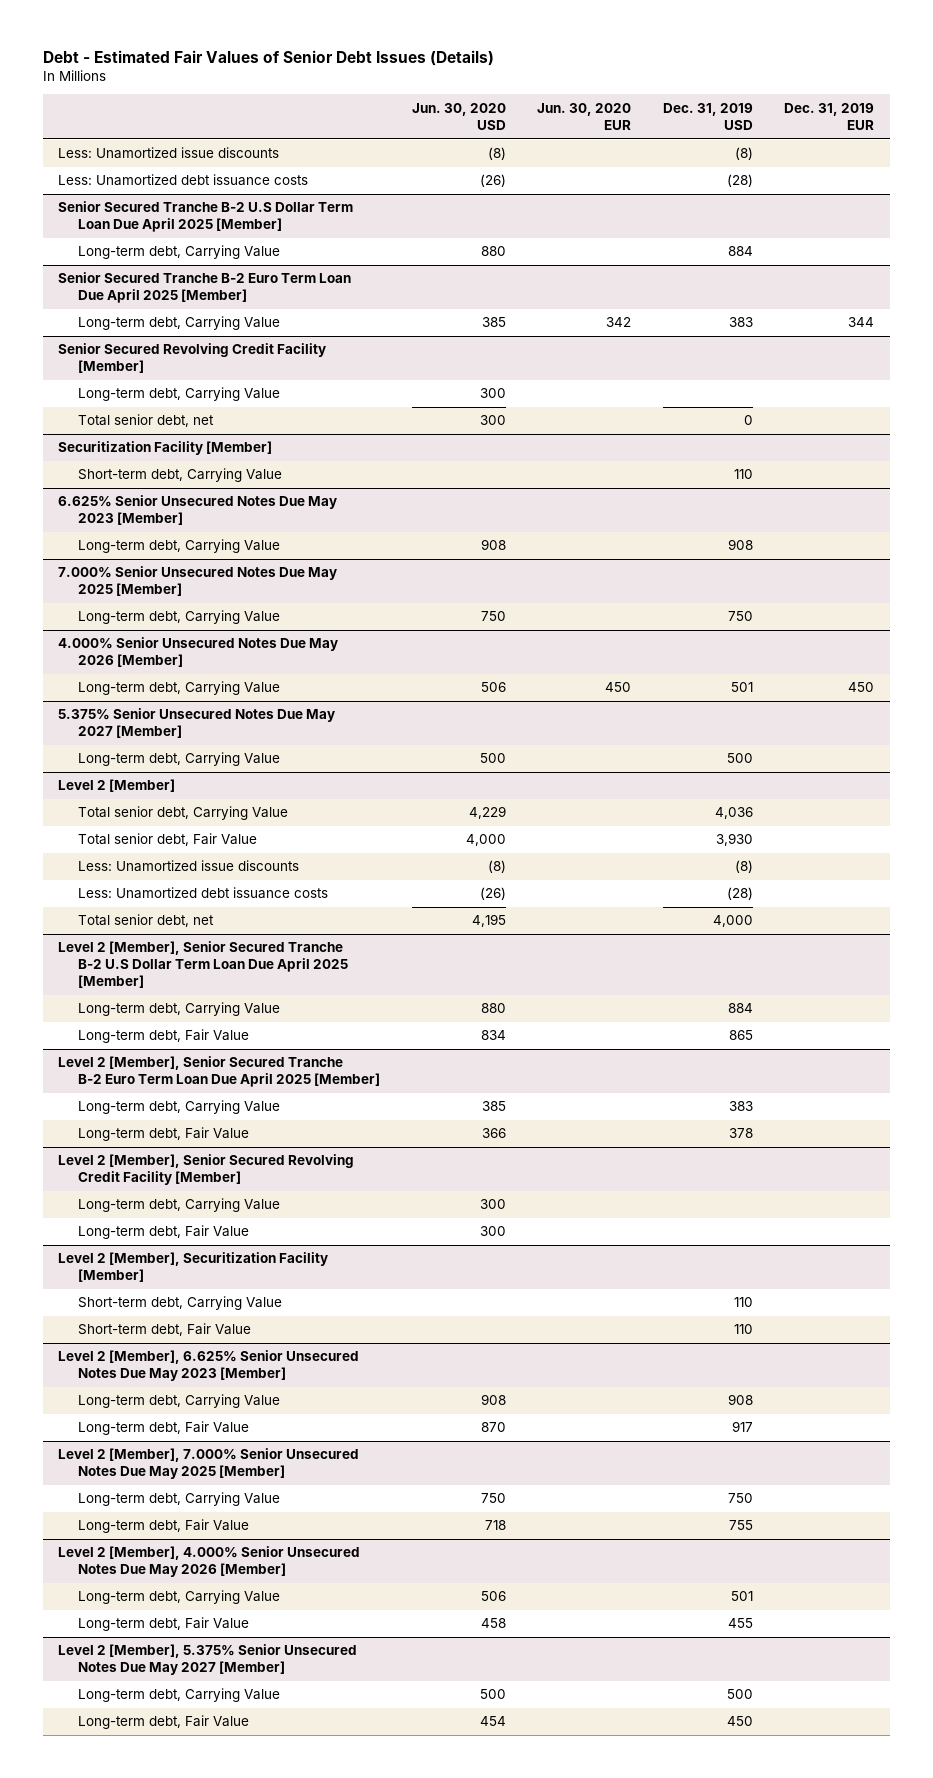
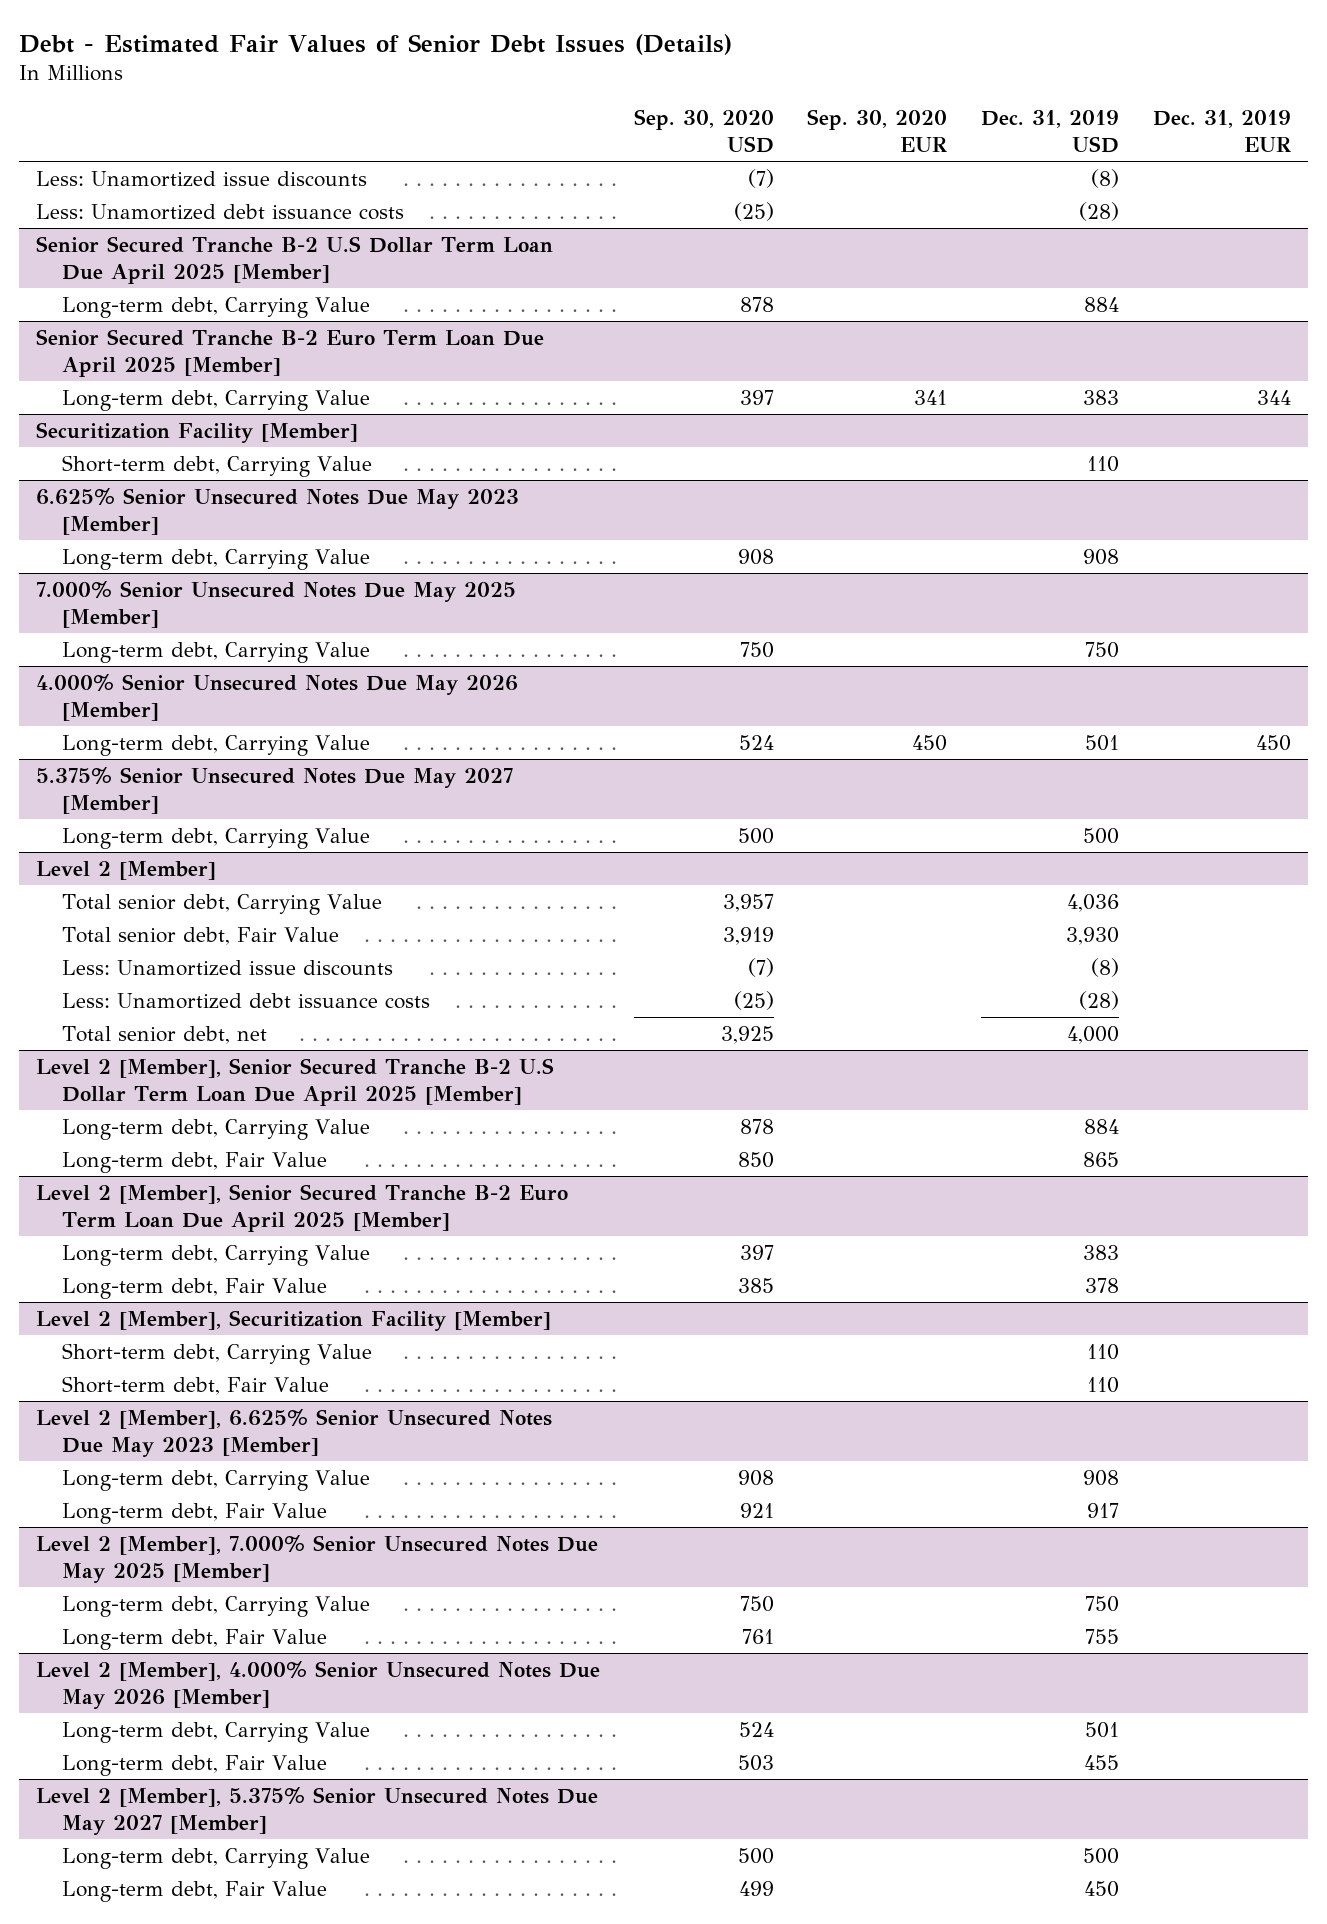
[411,102,506,130] Jun. 30, 2020 USD -> none
[537,102,632,130] Jun. 30, 2020 EUR -> none
none -> [633,109,774,154] Sep. 30, 2020 USD
none -> [807,109,948,153] Sep. 30, 2020 EUR
[58,343,327,374] Senior Secured Revolving Credit Facility [Member] -> none
[78,387,281,402] Long-term debt, Carrying Value -> none
[78,414,215,428] Total senior debt, net -> none
[58,1154,355,1186] Level 2 [Member], Senior Secured Revolving Credit Facility [Member] -> none
[78,1198,281,1213] Long-term debt, Carrying Value -> none
[78,1225,250,1240] Long-term debt, Fair Value -> none

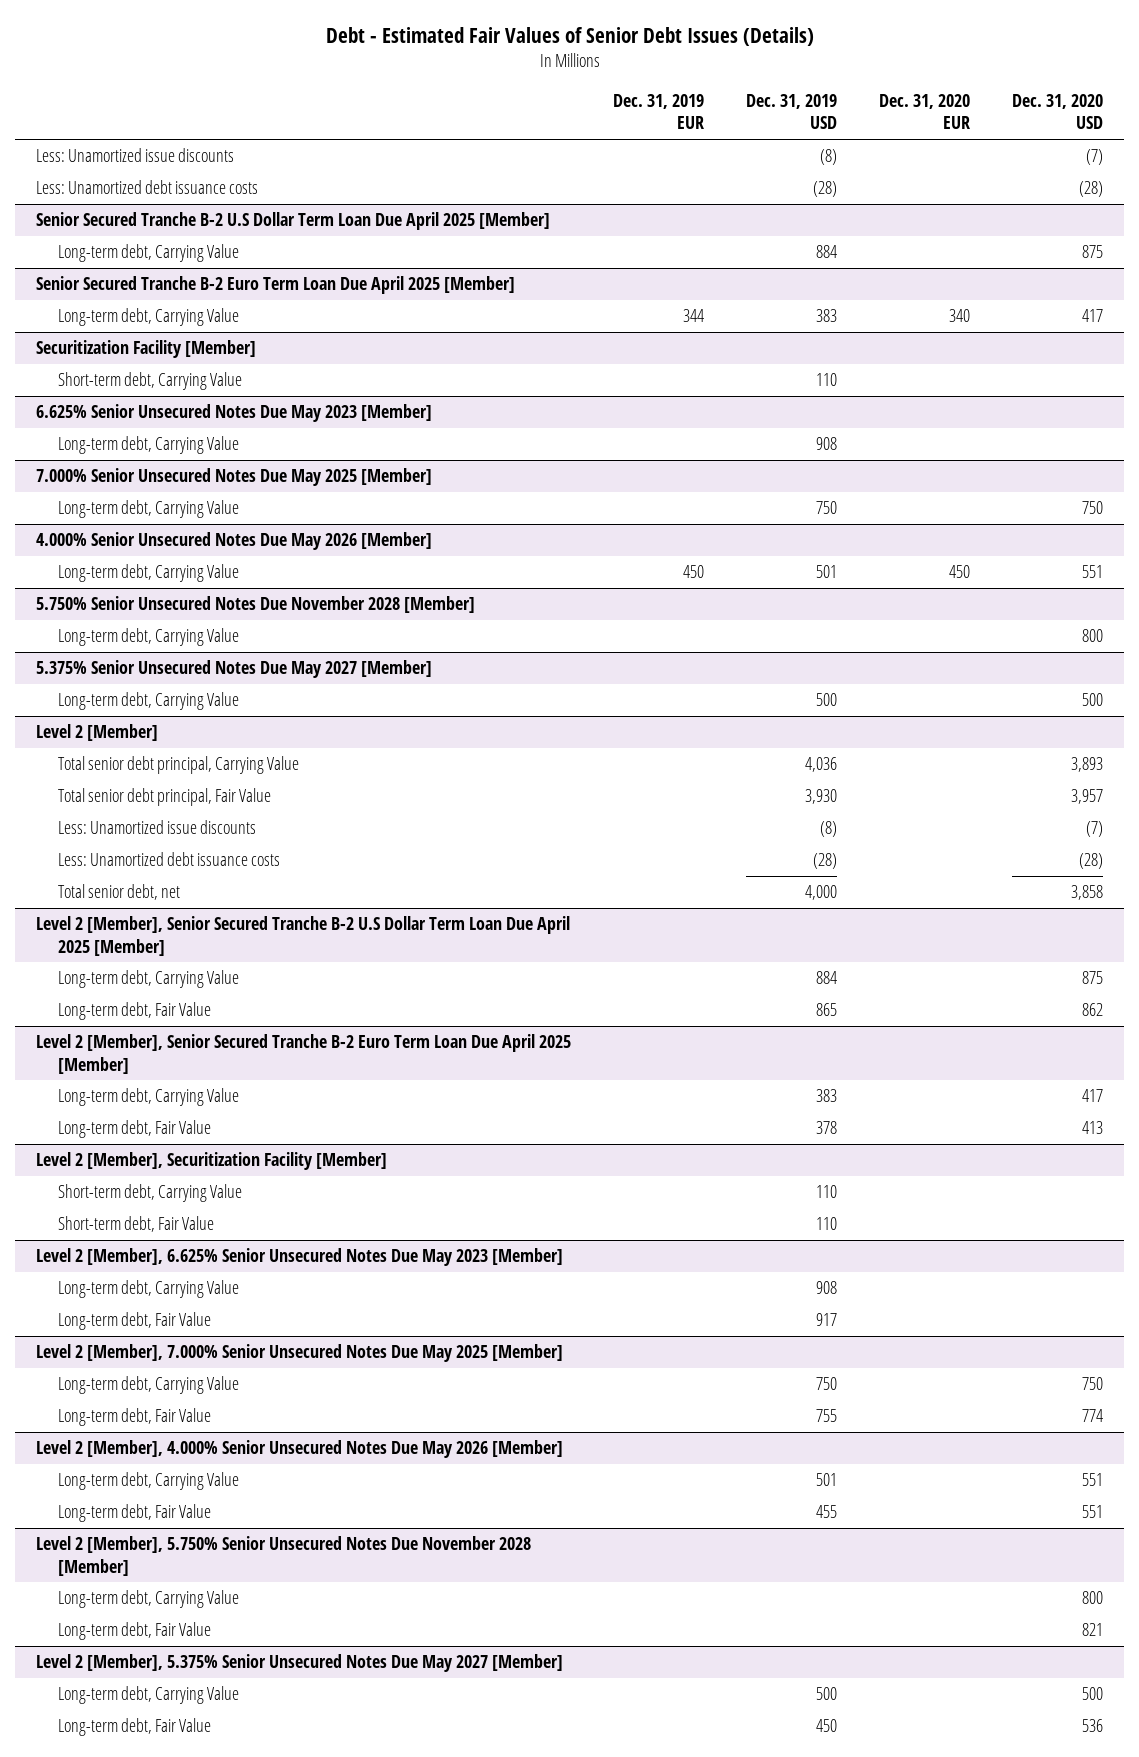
[633,109,774,154] Sep. 30, 2020 USD -> none
[807,109,948,153] Sep. 30, 2020 EUR -> none
none -> [879,94,971,130] Dec. 31, 2020 EUR
none -> [1012,94,1104,130] Dec. 31, 2020 USD
none -> [36,596,476,614] 5.750% Senior Unsecured Notes Due November 2028 [Member]
none -> [58,628,240,647] Long-term debt, Carrying Value
[61,893,382,915] Total senior debt, Carrying Value -> [58,756,300,775] Total senior debt principal, Carrying Value
[61,926,339,945] Total senior debt, Fair Value -> [58,788,272,807] Total senior debt principal, Fair Value
none -> [36,1536,532,1576] Level 2 [Member], 5.750% Senior Unsecured Notes Due November 2028 [Member]
none -> [58,1590,240,1609] Long-term debt, Carrying Value
none -> [58,1622,212,1641] Long-term debt, Fair Value

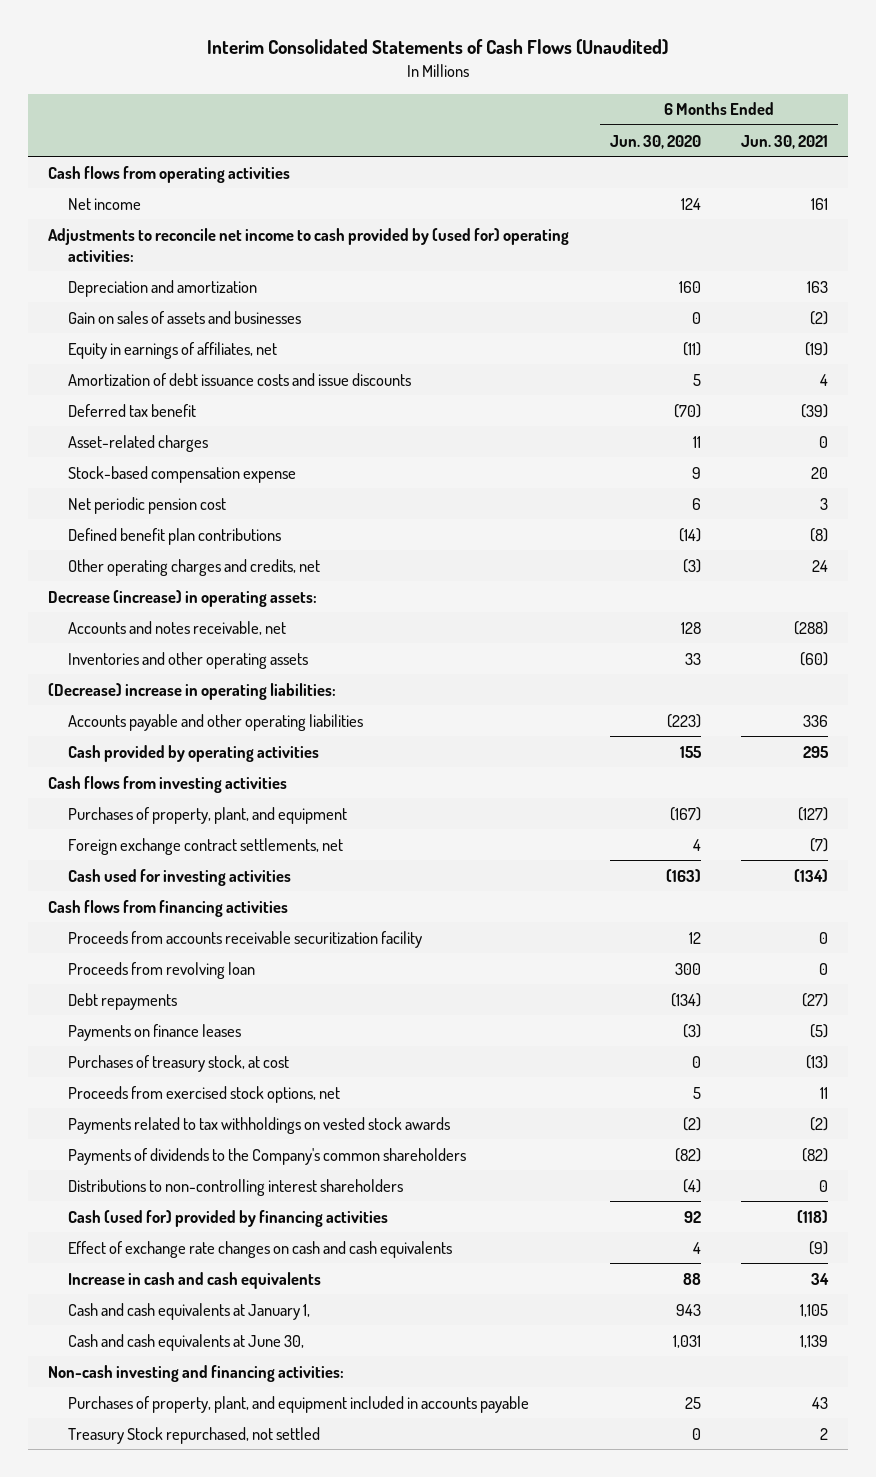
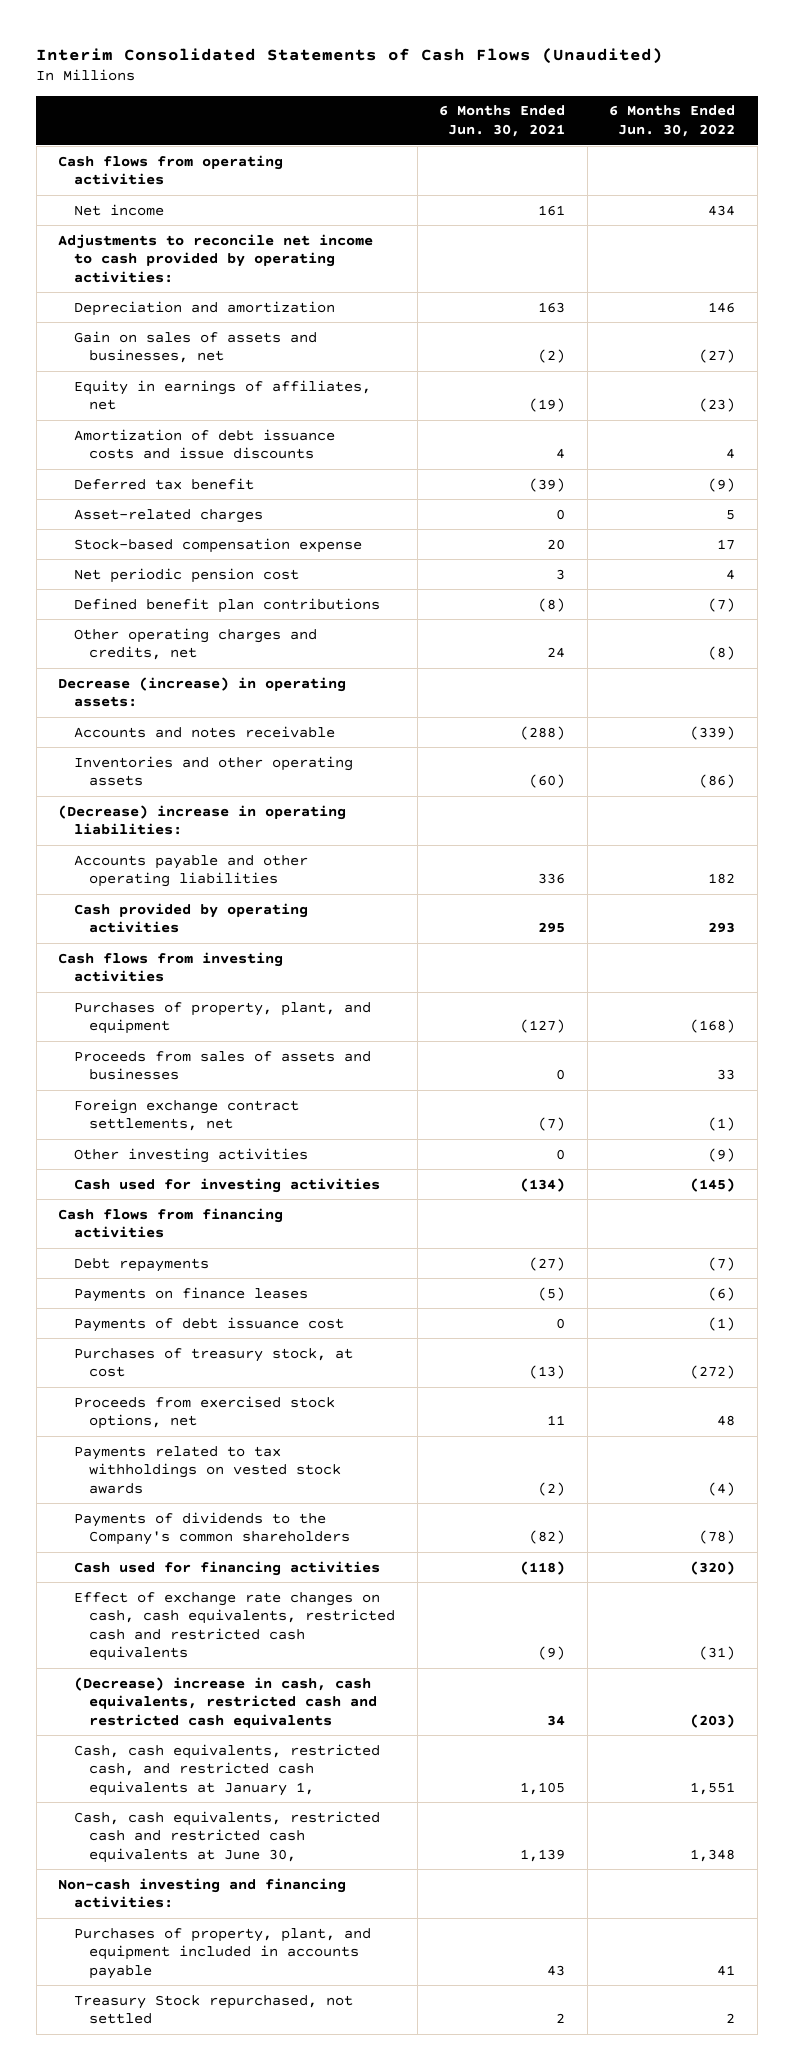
[609,134,701,149] Jun. 30, 2020 -> none
none -> [609,105,736,137] 6 Months Ended Jun. 30, 2022
[48,227,570,262] Adjustments to reconcile net income to cash provided by (used for) operating activities: -> [58,233,374,283] Adjustments to reconcile net income to cash provided by operating activities:
[68,310,302,324] Gain on sales of assets and businesses -> [73,330,317,364] Gain on sales of assets and businesses, net
[68,620,287,635] Accounts and notes receivable, net -> [73,725,335,738] Accounts and notes receivable
none -> [73,1050,371,1081] Proceeds from sales of assets and businesses
none -> [73,1147,308,1163] Other investing activities
[68,930,423,948] Proceeds from accounts receivable securitization facility -> none
[68,961,256,979] Proceeds from revolving loan -> none
none -> [73,1316,344,1332] Payments of debt issuance cost
[68,1178,404,1196] Distributions to non-controlling interest shareholders -> none
[68,1209,389,1227] Cash (used for) provided by financing activities -> [73,1560,380,1576] Cash used for financing activities
[68,1240,453,1258] Effect of exchange rate changes on cash and cash equivalents -> [73,1591,395,1662] Effect of exchange rate changes on cash, cash equivalents, restricted cash and restricted cash equivalents
[68,1271,322,1289] Increase in cash and cash equivalents -> [73,1676,377,1728] (Decrease) increase in cash, cash equivalents, restricted cash and restricted cash equivalents
[68,1302,311,1320] Cash and cash equivalents at January 1, -> [73,1743,380,1796] Cash, cash equivalents, restricted cash, and restricted cash equivalents at January 1,
[68,1333,305,1351] Cash and cash equivalents at June 30, -> [73,1810,380,1863] Cash, cash equivalents, restricted cash and restricted cash equivalents at June 30,

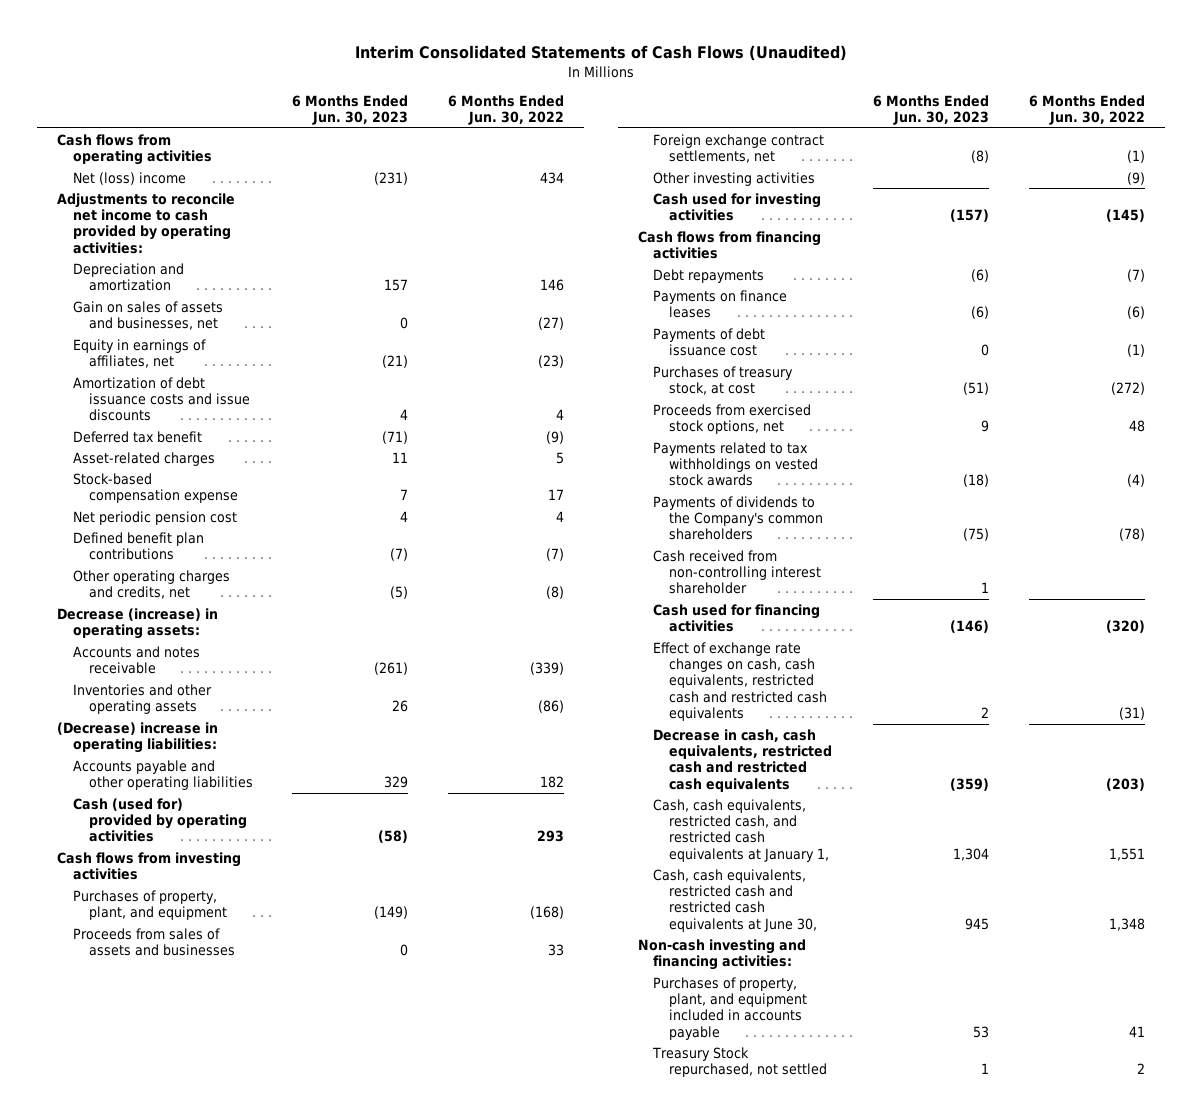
[439,105,566,137] 6 Months Ended Jun. 30, 2021 -> none
none -> [292,94,409,126] 6 Months Ended Jun. 30, 2023
[73,203,164,216] Net income -> [72,171,186,185] Net (loss) income
[73,902,308,934] Cash provided by operating activities -> [72,797,247,843] Cash (used for) provided by operating activities
none -> [653,549,821,595] Cash received from non-controlling interest shareholder
[73,1676,377,1728] (Decrease) increase in cash, cash equivalents, restricted cash and restricted cash equivalents -> [653,728,832,792] Decrease in cash, cash equivalents, restricted cash and restricted cash equivalents

